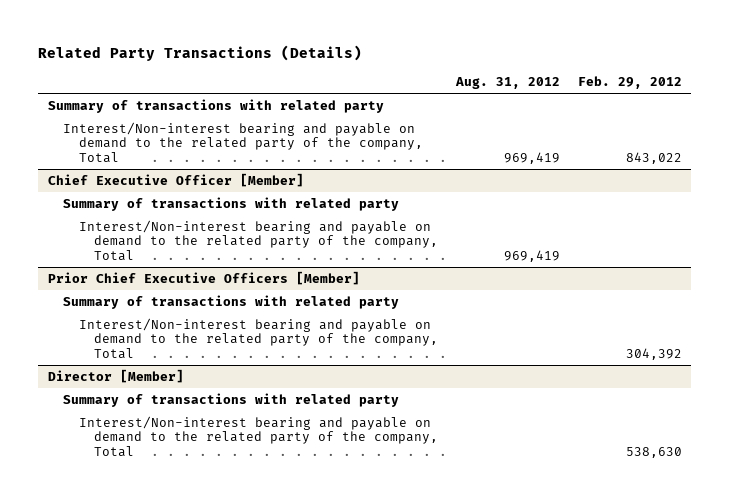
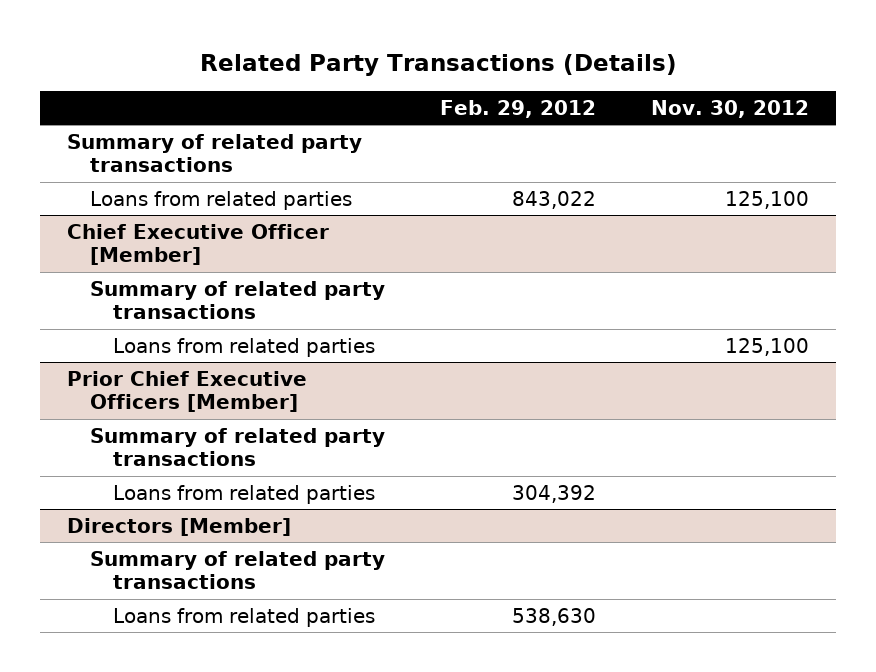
[455,76,561,89] Aug. 31, 2012 -> none
none -> [650,99,809,118] Nov. 30, 2012
[47,99,384,114] Summary of transactions with related party -> [67,133,363,173] Summary of related party transactions
[63,122,423,163] Interest/Non-interest bearing and payable on demand to the related party of the company, Total -> [90,190,353,210] Loans from related parties
[63,197,400,212] Summary of transactions with related party -> [90,280,386,320] Summary of related party transactions
[78,220,439,261] Interest/Non-interest bearing and payable on demand to the related party of the company, Total -> [113,337,376,357] Loans from related parties
[63,295,400,310] Summary of transactions with related party -> [90,427,386,467] Summary of related party transactions
[78,318,439,359] Interest/Non-interest bearing and payable on demand to the related party of the company, Total -> [113,484,376,504] Loans from related parties
[47,369,184,384] Director [Member] -> [67,517,292,536] Directors [Member]
[63,393,400,408] Summary of transactions with related party -> [90,550,386,590] Summary of related party transactions
[78,416,439,457] Interest/Non-interest bearing and payable on demand to the related party of the company, Total -> [113,607,376,627] Loans from related parties

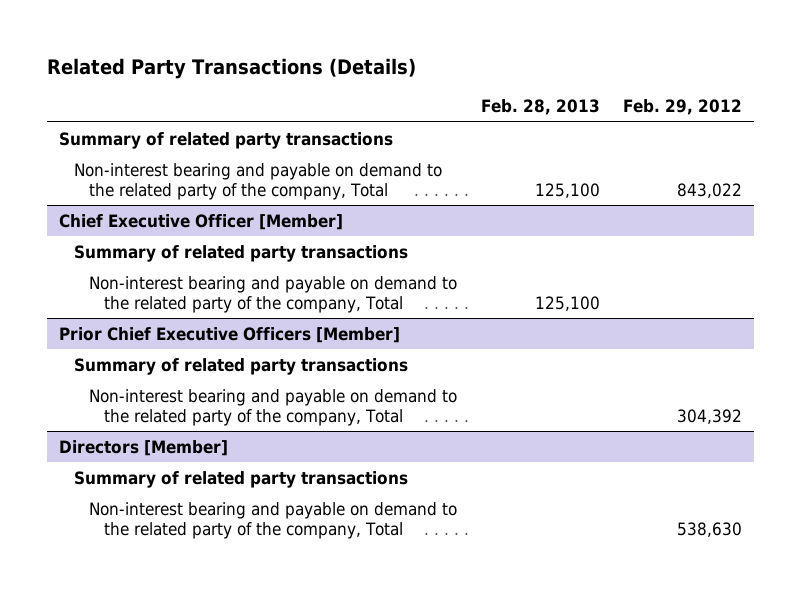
[650,99,809,118] Nov. 30, 2012 -> none
none -> [480,99,600,116] Feb. 28, 2013
[90,190,353,210] Loans from related parties -> [74,162,443,200] Non-interest bearing and payable on demand to the related party of the company, Total
[113,337,376,357] Loans from related parties -> [89,275,458,313] Non-interest bearing and payable on demand to the related party of the company, Total
[113,484,376,504] Loans from related parties -> [89,388,458,426] Non-interest bearing and payable on demand to the related party of the company, Total
[113,607,376,627] Loans from related parties -> [89,501,458,539] Non-interest bearing and payable on demand to the related party of the company, Total

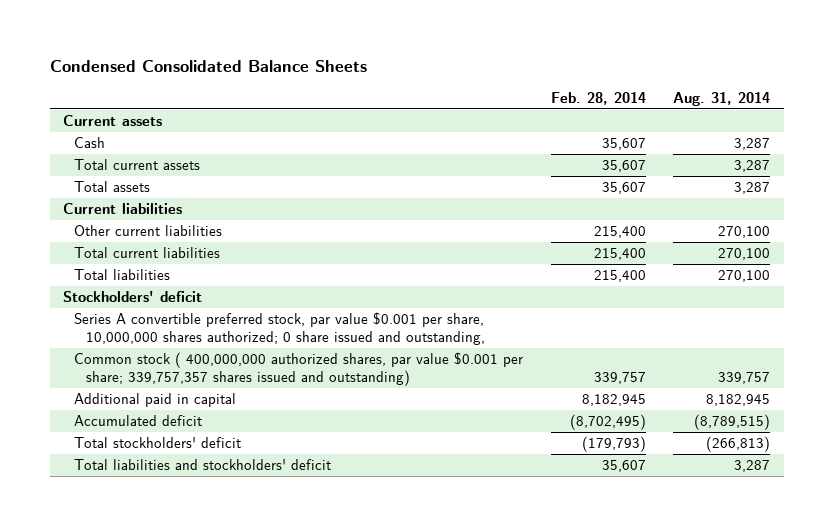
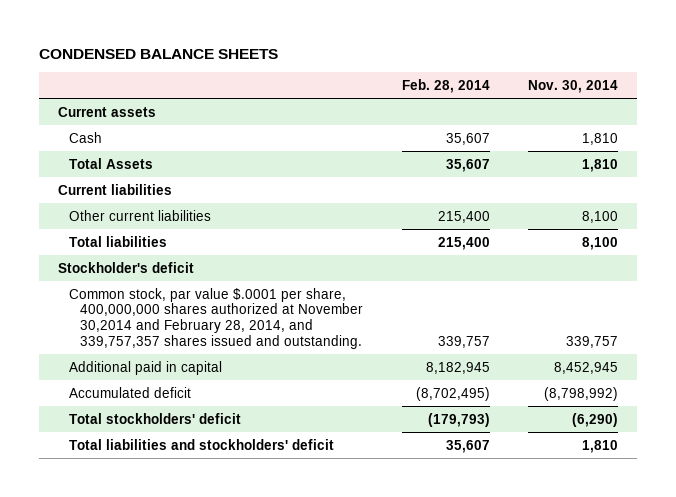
[49,60,367,73] Condensed Consolidated Balance Sheets -> [38,49,278,60] CONDENSED BALANCE SHEETS
[673,91,771,106] Aug. 31, 2014 -> none
none -> [528,79,619,93] Nov. 30, 2014
[74,159,201,171] Total current assets -> none
[74,181,151,193] Total assets -> [68,157,153,169] Total Assets
[74,247,221,259] Total current liabilities -> none
[74,312,485,346] Series A convertible preferred stock, par value $0.001 per share, 10,000,000 shares authorized; 0 share issued and outstanding, -> none
[63,291,203,303] Stockholders' deficit -> [57,261,194,273] Stockholder's deficit
[74,352,524,387] Common stock ( 400,000,000 authorized shares, par value $0.001 per share; 339,757,357 shares issued and outstanding) -> [68,287,363,349] Common stock, par value $.0001 per share, 400,000,000 shares authorized at November 30,2014 and February 28, 2014, and 339,757,357 shares issued and outstanding.

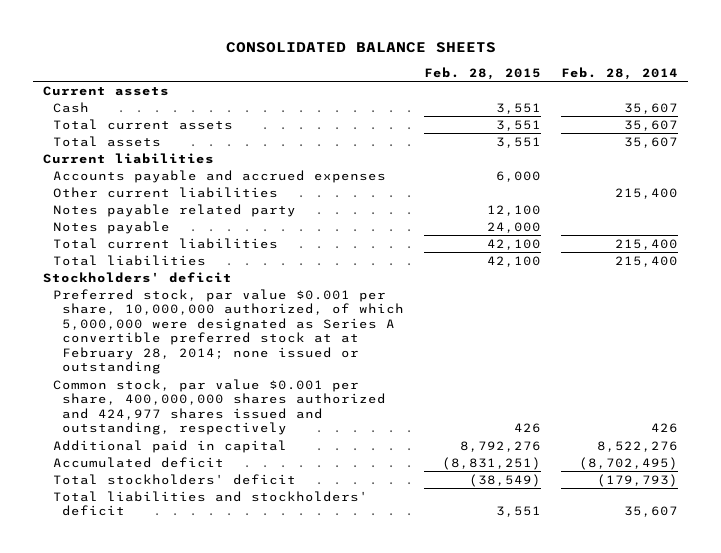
[38,49,278,60] CONDENSED BALANCE SHEETS -> [225,41,496,53] CONSOLIDATED BALANCE SHEETS
[528,79,619,93] Nov. 30, 2014 -> none
none -> [424,66,542,80] Feb. 28, 2015
none -> [52,118,233,130] Total current assets
[68,157,153,169] Total Assets -> [52,135,161,147] Total assets
none -> [52,169,386,183] Accounts payable and accrued expenses
none -> [52,203,296,217] Notes payable related party
none -> [52,220,170,234] Notes payable
none -> [52,237,278,249] Total current liabilities
[57,261,194,273] Stockholder's deficit -> [42,271,232,283] Stockholders' deficit
none -> [52,288,405,375] Preferred stock, par value $0.001 per share, 10,000,000 authorized, of which 5,000,000 were designated as Series A convertible preferred stock at at February 28, 2014; none issued or outstanding
[68,287,363,349] Common stock, par value $.0001 per share, 400,000,000 shares authorized at November 30,2014 and February 28, 2014, and 339,757,357 shares issued and outstanding. -> [52,378,387,436] Common stock, par value $0.001 per share, 400,000,000 shares authorized and 424,977 shares issued and outstanding, respectively
[437,335,490,348] 339,757 -> [651,423,679,434] 426
[425,361,490,374] 8,182,945 -> [597,440,679,452] 8,522,276

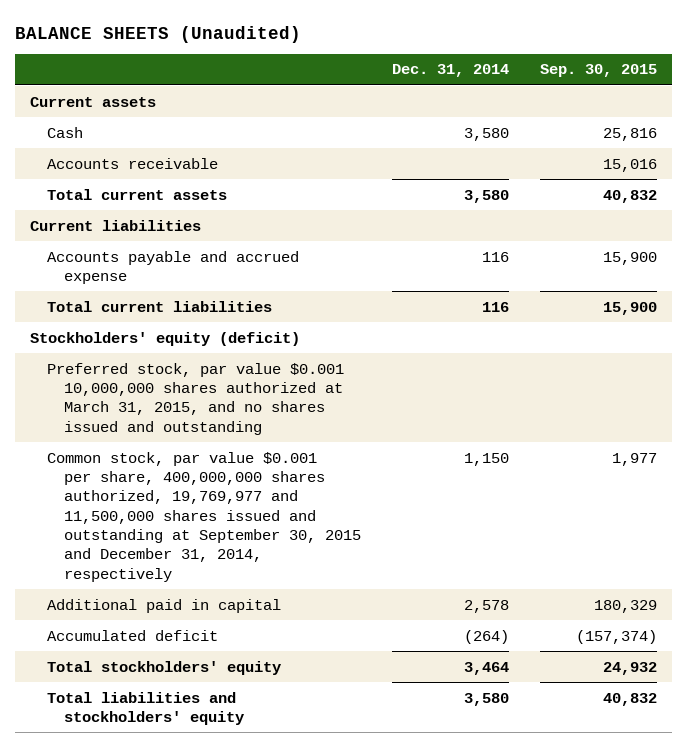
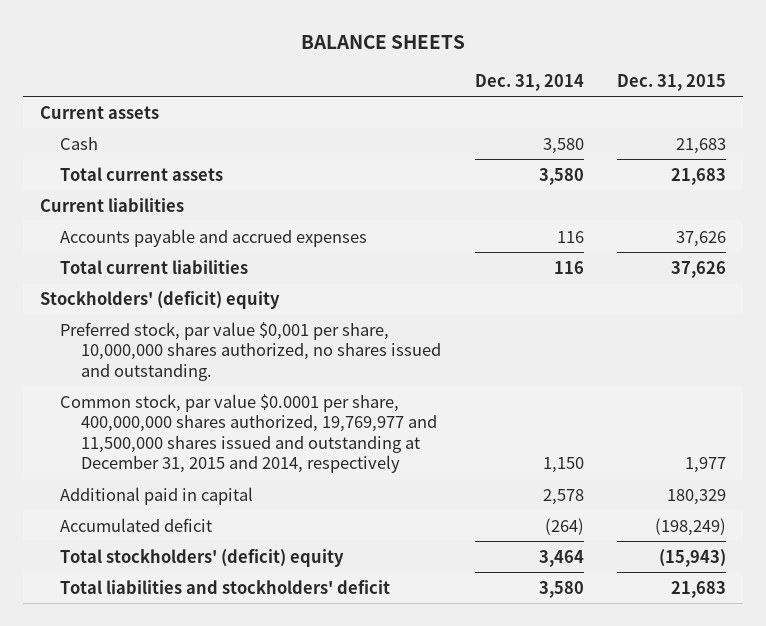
[14,25,301,43] BALANCE SHEETS (Unaudited) -> [300,34,465,49] BALANCE SHEETS
[539,64,657,78] Sep. 30, 2015 -> none
none -> [617,73,727,91] Dec. 31, 2015
[47,157,219,169] Accounts receivable -> none
[47,250,300,284] Accounts payable and accrued expense -> [60,228,368,247] Accounts payable and accrued expenses
[30,331,301,346] Stockholders' equity (deficit) -> [39,290,280,309] Stockholders' (deficit) equity
[47,362,345,435] Preferred stock, par value $0.001 10,000,000 shares authorized at March 31, 2015, and no shares issued and outstanding -> [60,321,442,381] Preferred stock, par value $0,001 per share, 10,000,000 shares authorized, no shares issued and outstanding.
[47,451,362,582] Common stock, par value $0.001 per share, 400,000,000 shares authorized, 19,769,977 and 11,500,000 shares issued and outstanding at September 30, 2015 and December 31, 2014, respectively -> [60,393,438,474] Common stock, par value $0.0001 per share, 400,000,000 shares authorized, 19,769,977 and 11,500,000 shares issued and outstanding at December 31, 2015 and 2014, respectively
[47,660,282,675] Total stockholders' equity -> [60,548,345,567] Total stockholders' (deficit) equity
[47,691,245,725] Total liabilities and stockholders' equity -> [60,579,391,594] Total liabilities and stockholders' deficit

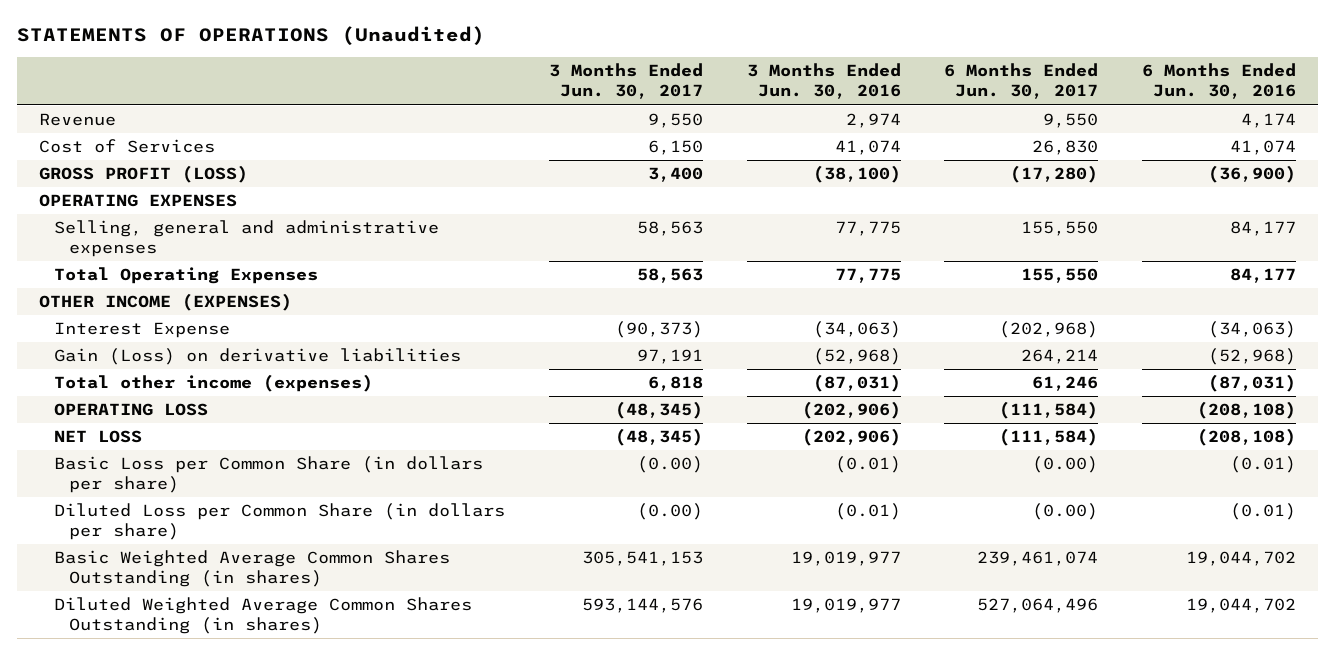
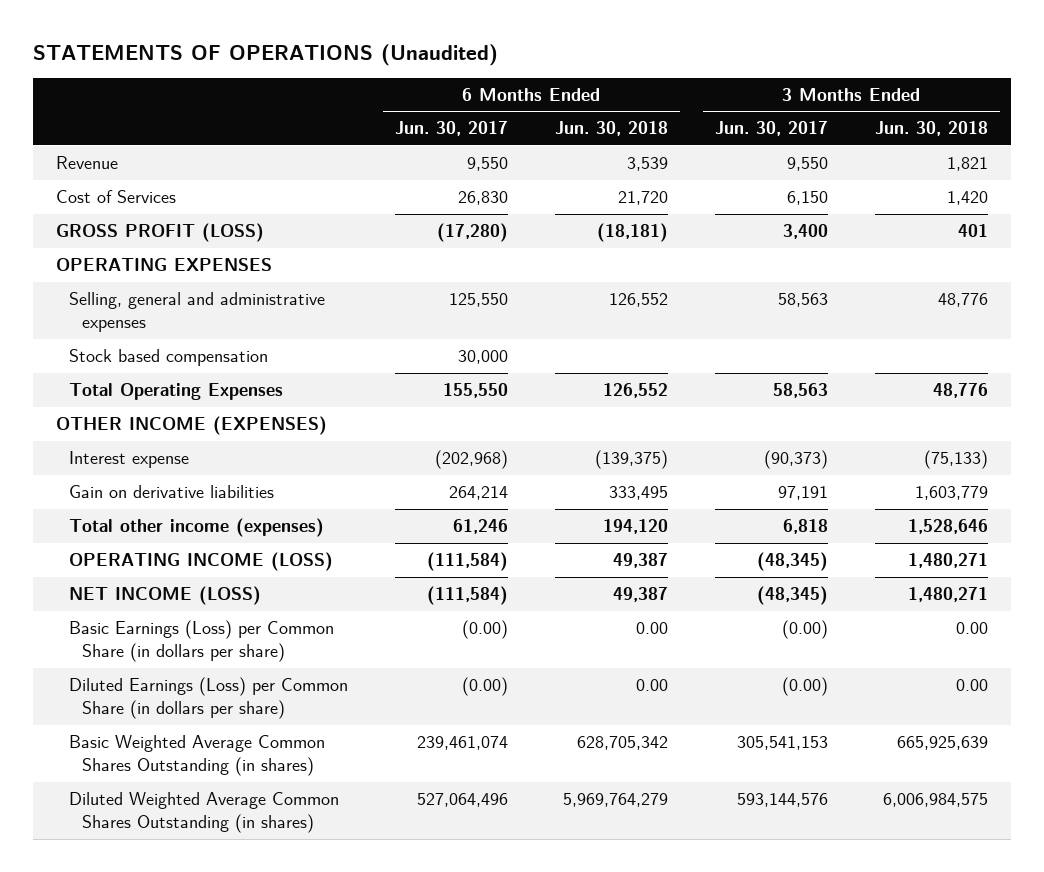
[746,63,901,100] 3 Months Ended Jun. 30, 2016 -> none
[1142,63,1297,100] 6 Months Ended Jun. 30, 2016 -> none
none -> [554,121,668,137] Jun. 30, 2018
none -> [874,121,988,137] Jun. 30, 2018
[1021,221,1099,237] 155,550 -> [448,292,508,307] 125,550
none -> [68,348,268,366] Stock based compensation
[53,322,230,339] Interest Expense -> [68,450,189,468] Interest expense
[53,348,461,366] Gain (Loss) on derivative liabilities -> [68,484,274,498] Gain on derivative liabilities
[53,403,208,417] OPERATING LOSS -> [68,551,333,571] OPERATING INCOME (LOSS)
[53,430,142,444] NET LOSS -> [68,585,261,605] NET INCOME (LOSS)
[53,456,483,494] Basic Loss per Common Share (in dollars per share) -> [68,619,334,662] Basic Earnings (Loss) per Common Share (in dollars per share)
[53,503,505,541] Diluted Loss per Common Share (in dollars per share) -> [68,676,348,719] Diluted Earnings (Loss) per Common Share (in dollars per share)

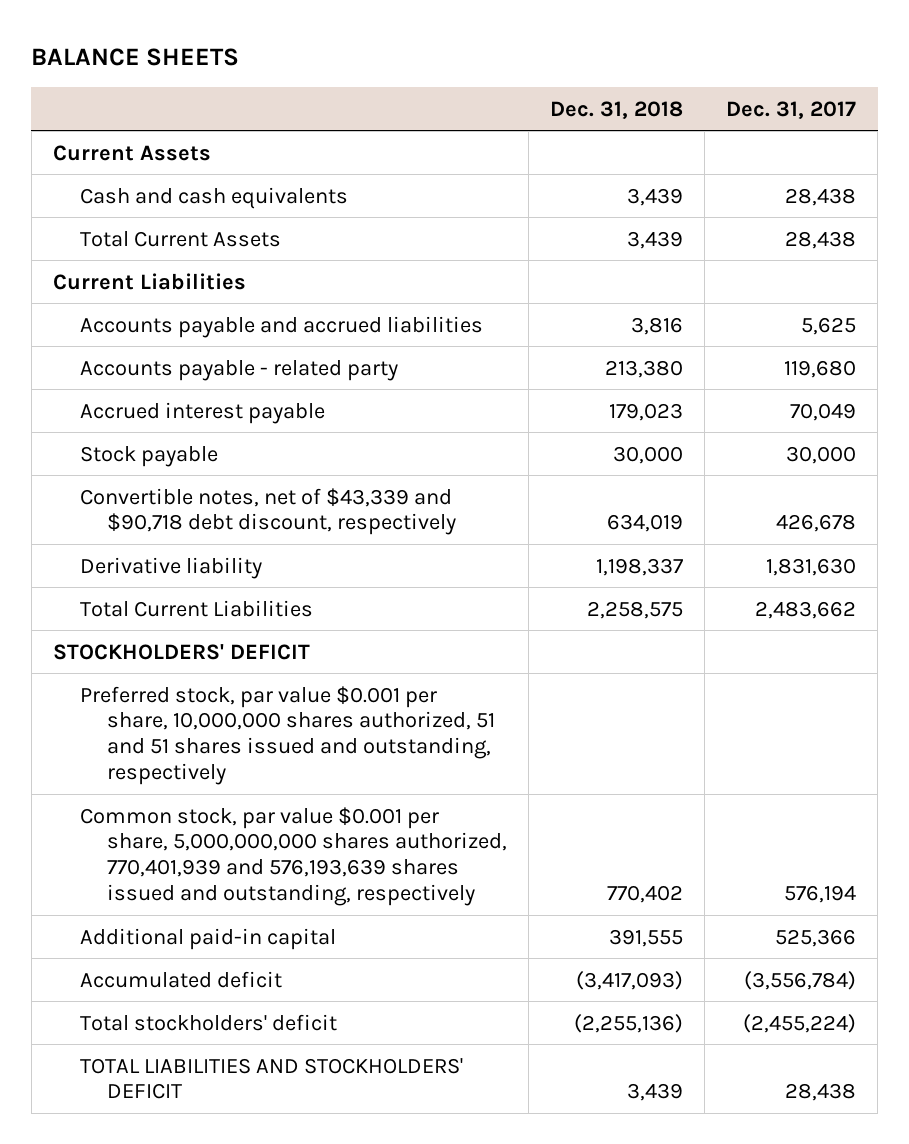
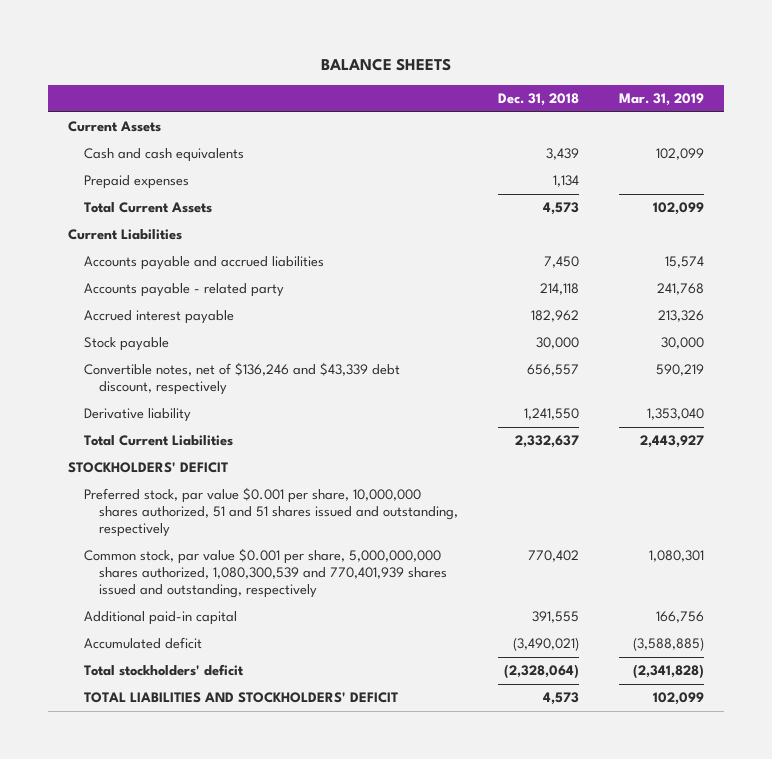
[726,100,857,119] Dec. 31, 2017 -> none
none -> [619,93,705,107] Mar. 31, 2019
none -> [83,175,189,190] Prepaid expenses
[627,230,684,249] 3,439 -> [543,202,580,216] 4,573
[631,316,684,335] 3,816 -> [544,256,580,269] 7,450
[605,359,684,378] 213,380 -> [540,283,580,296] 214,118
[609,402,684,421] 179,023 -> [531,310,580,323] 182,962
[80,487,457,536] Convertible notes, net of $43,339 and $90,718 debt discount, respectively -> [83,362,400,396] Convertible notes, net of $136,246 and $43,339 debt discount, respectively
[607,514,684,533] 634,019 -> [527,364,580,377] 656,557
[596,557,684,576] 1,198,337 -> [524,408,580,421] 1,241,550
[587,600,684,619] 2,258,575 -> [515,435,580,449] 2,332,637
[80,806,508,907] Common stock, par value $0.001 per share, 5,000,000,000 shares authorized, 770,401,939 and 576,193,639 shares issued and outstanding, respectively -> [83,548,448,599] Common stock, par value $0.001 per share, 5,000,000,000 shares authorized, 1,080,300,539 and 770,401,939 shares issued and outstanding, respectively
[576,970,684,990] (3,417,093) -> [513,637,580,652] (3,490,021)
[574,1013,684,1033] (2,255,136) -> [504,664,580,680] (2,328,064)
[627,1083,684,1102] 3,439 -> [543,692,580,706] 4,573

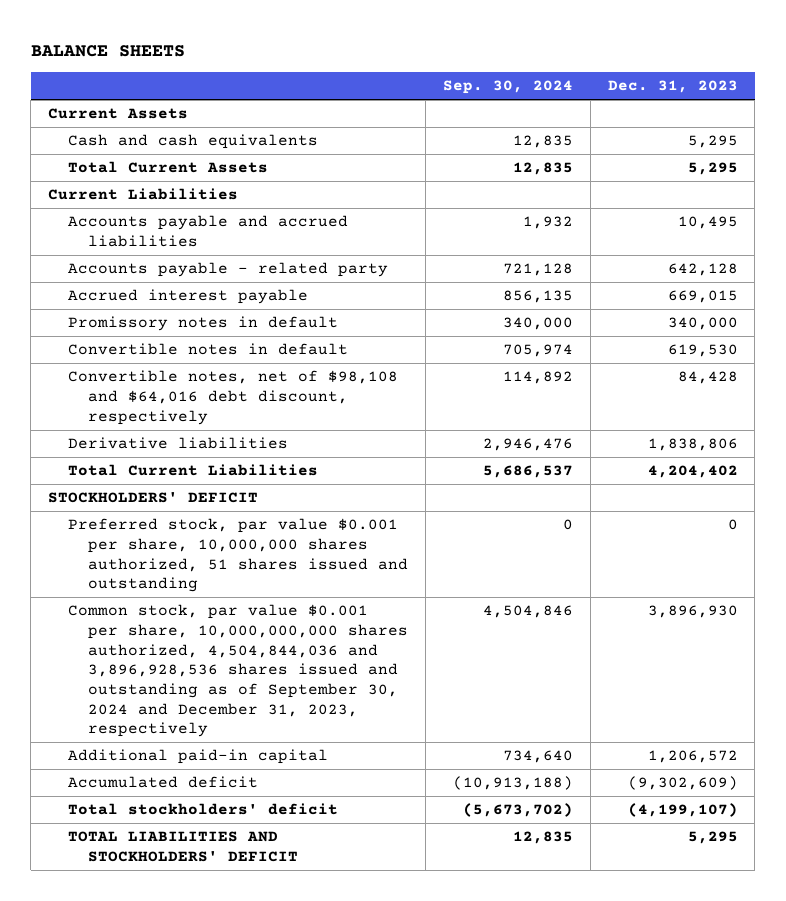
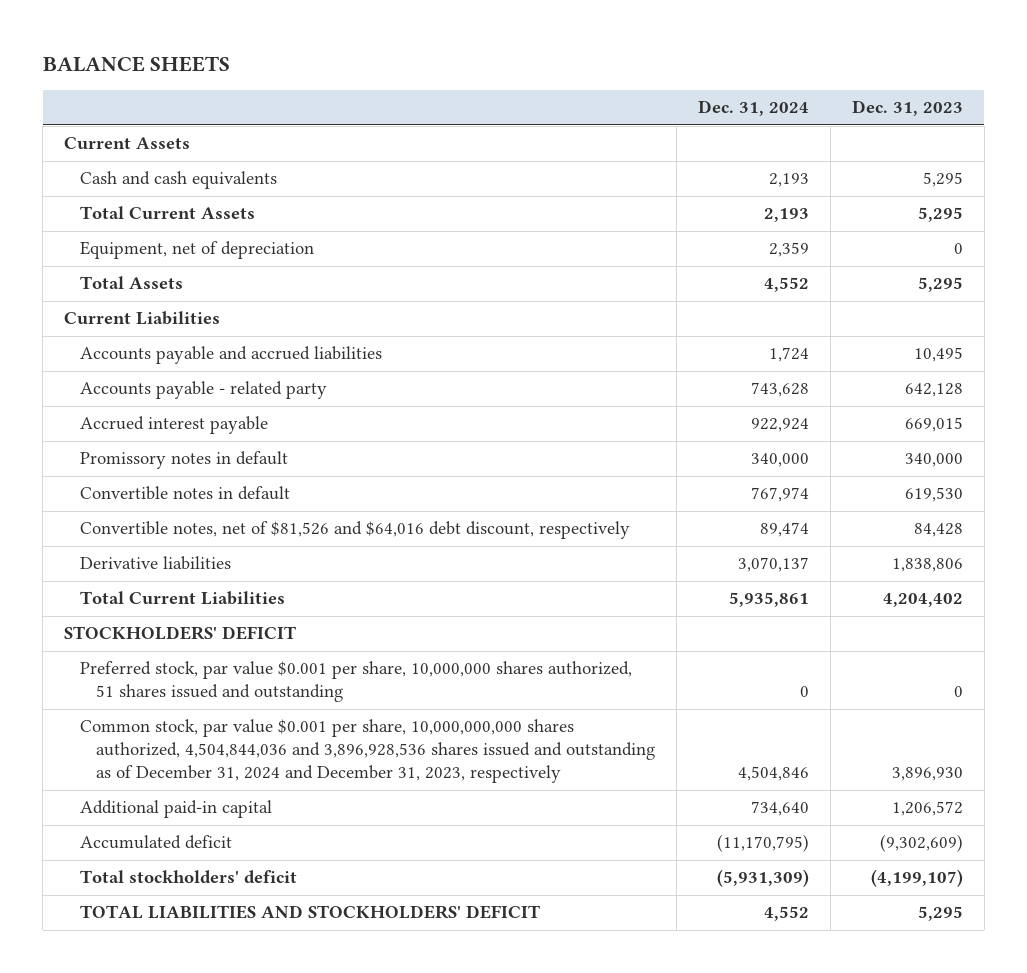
[443,80,574,95] Sep. 30, 2024 -> none
none -> [698,100,810,117] Dec. 31, 2024
none -> [80,241,315,260] Equipment, net of depreciation
none -> [80,276,184,290] Total Assets
[68,370,399,425] Convertible notes, net of $98,108 and $64,016 debt discount, respectively -> [80,521,631,540] Convertible notes, net of $81,526 and $64,016 debt discount, respectively
[68,604,409,738] Common stock, par value $0.001 per share, 10,000,000,000 shares authorized, 4,504,844,036 and 3,896,928,536 shares issued and outstanding as of September 30, 2024 and December 31, 2023, respectively -> [80,719,656,784] Common stock, par value $0.001 per share, 10,000,000,000 shares authorized, 4,504,844,036 and 3,896,928,536 shares issued and outstanding as of December 31, 2024 and December 31, 2023, respectively

